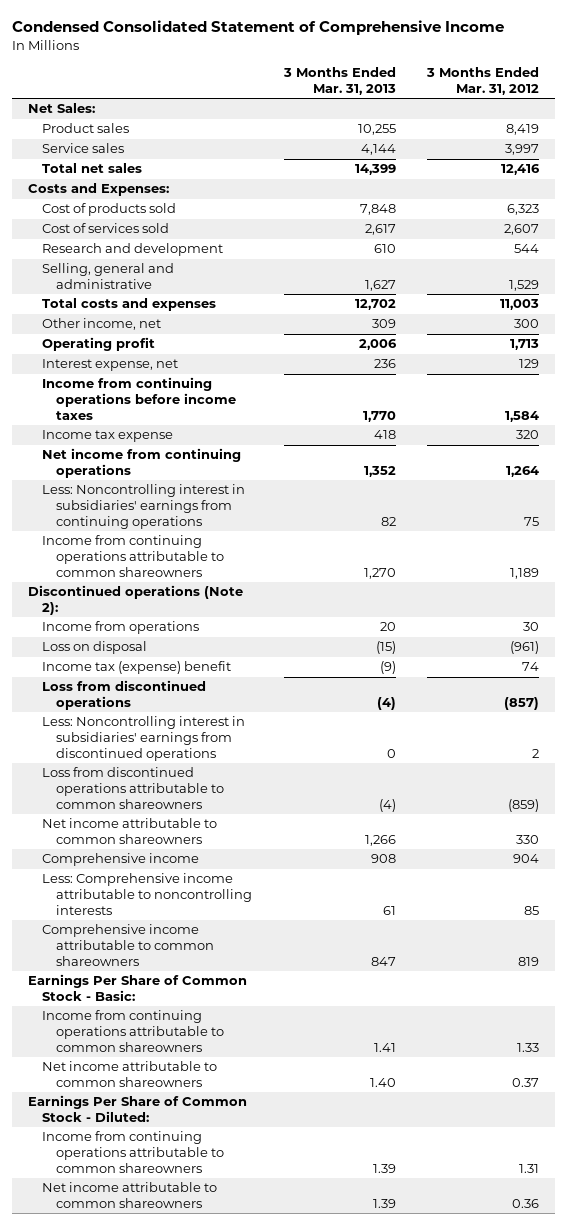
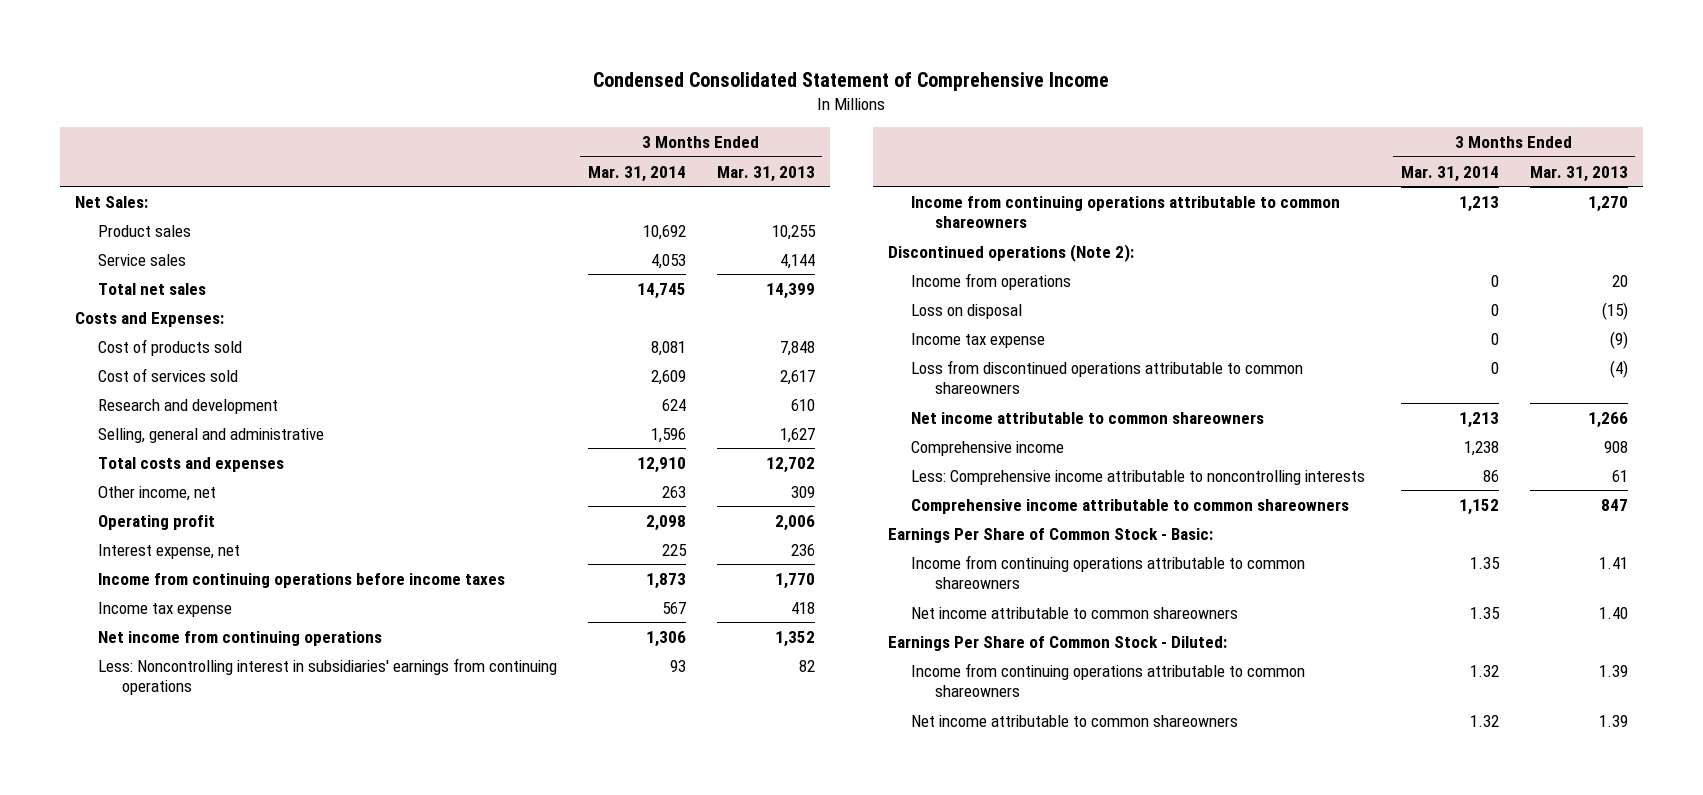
[425,67,539,96] 3 Months Ended Mar. 31, 2012 -> none
none -> [588,165,687,182] Mar. 31, 2014
[42,680,207,711] Loss from discontinued operations -> none
[42,716,246,761] Less: Noncontrolling interest in subsidiaries' earnings from discontinued operations -> none
[42,661,232,675] Income tax (expense) benefit -> [911,332,1046,348] Income tax expense

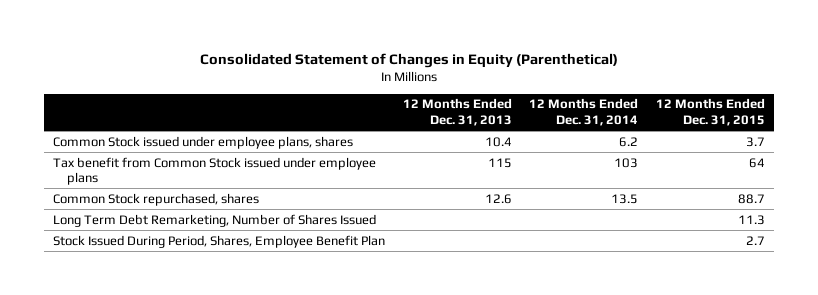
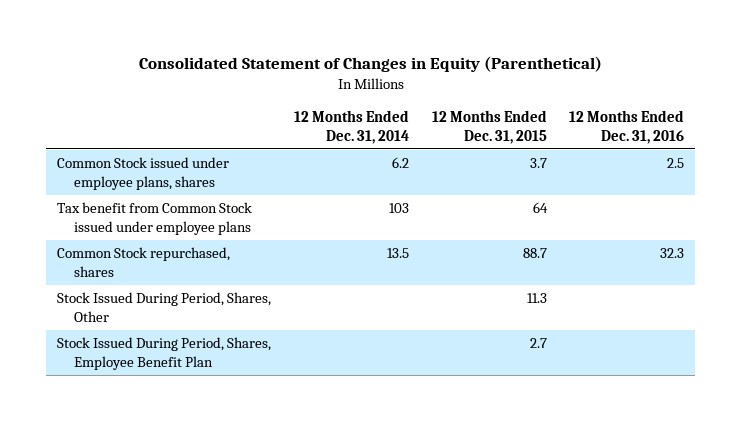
[402,98,512,126] 12 Months Ended Dec. 31, 2013 -> none
none -> [569,109,685,144] 12 Months Ended Dec. 31, 2016
[52,213,376,227] Long Term Debt Remarketing, Number of Shares Issued -> [57,291,272,322] Stock Issued During Period, Shares, Other

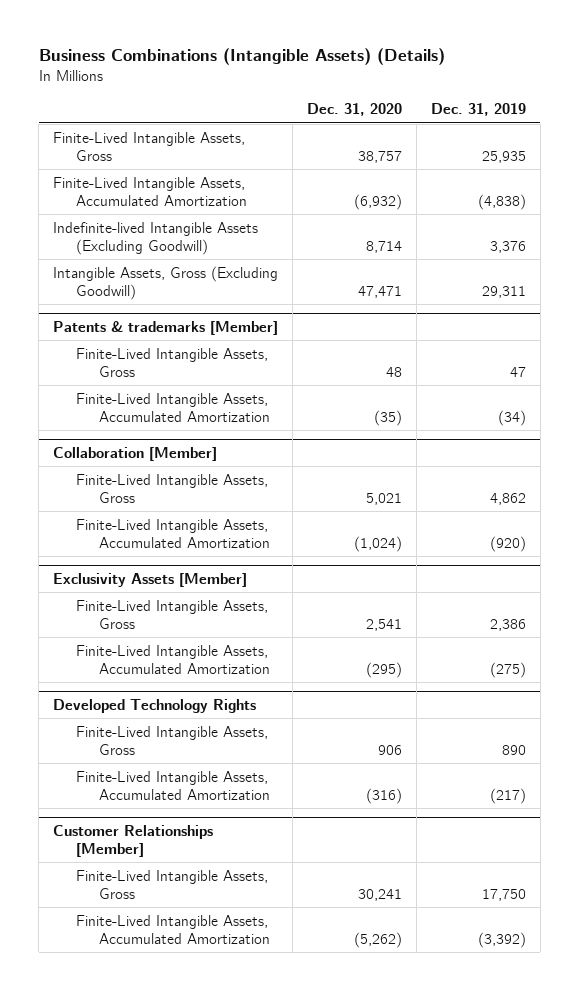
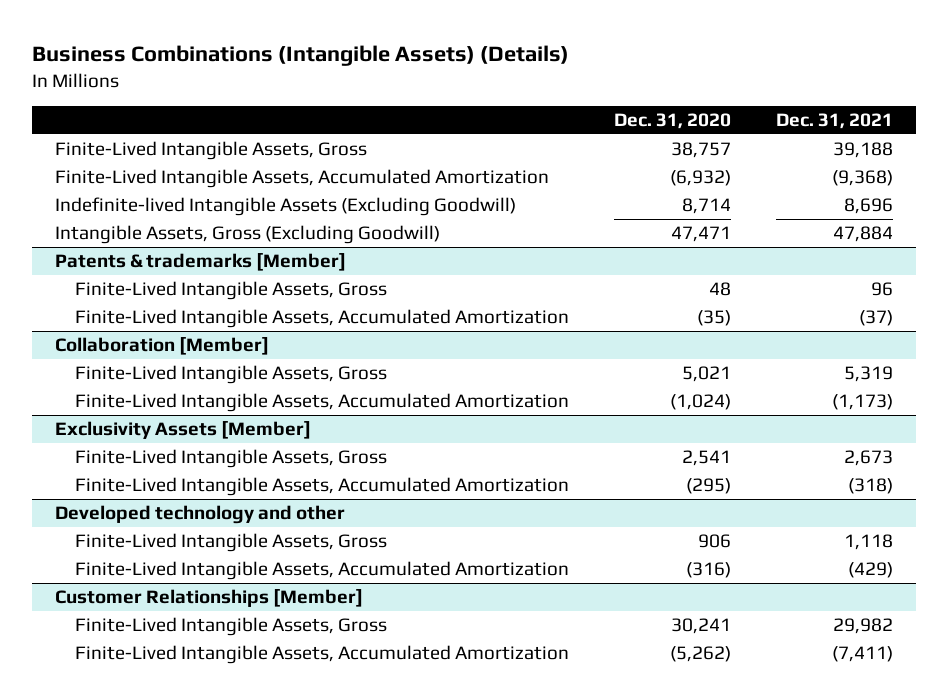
[430,103,526,117] Dec. 31, 2019 -> none
none -> [776,113,894,130] Dec. 31, 2021
[52,698,256,713] Developed Technology Rights -> [54,505,345,525] Developed technology and other

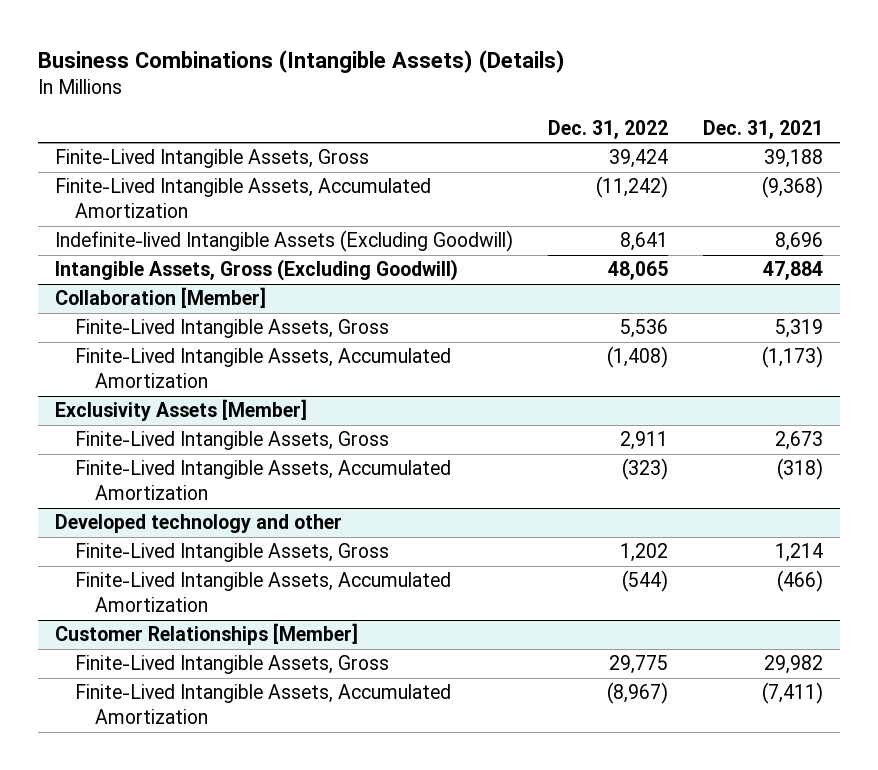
[614,113,732,130] Dec. 31, 2020 -> none
none -> [548,119,669,139] Dec. 31, 2022
[54,253,346,272] Patents & trademarks [Member] -> none
[74,281,387,301] Finite-Lived Intangible Assets, Gross -> none
[74,309,569,329] Finite-Lived Intangible Assets, Accumulated Amortization -> none
[844,534,894,551] 1,118 -> [774,543,823,563] 1,214
[848,562,894,579] (429) -> [776,570,823,593] (466)

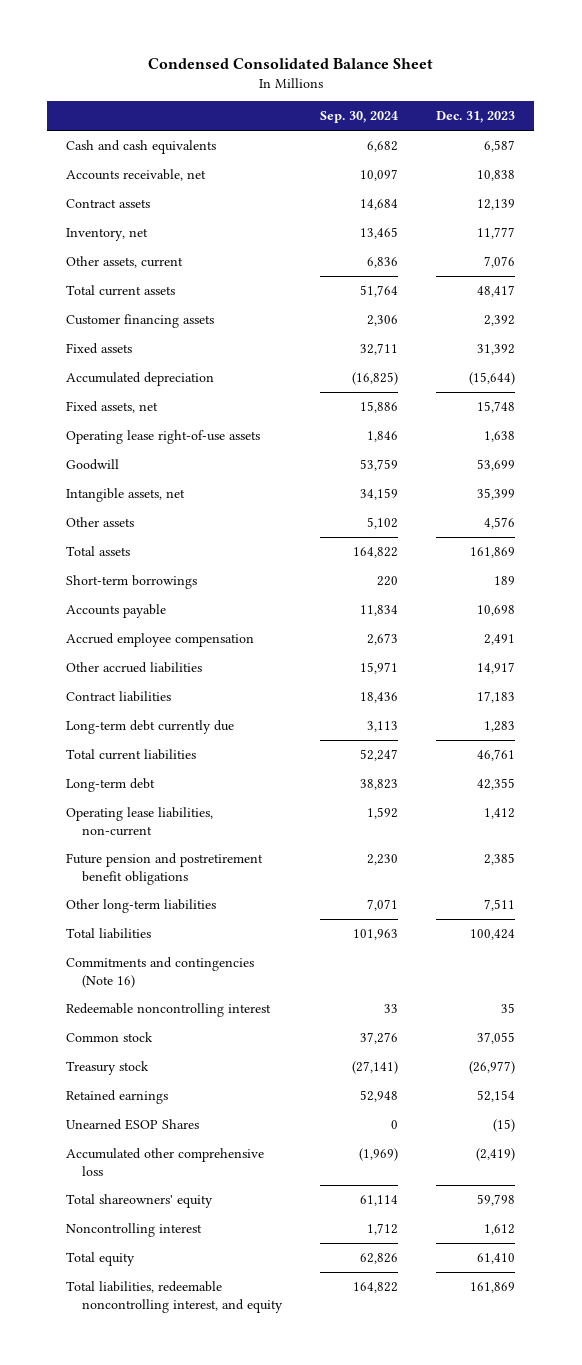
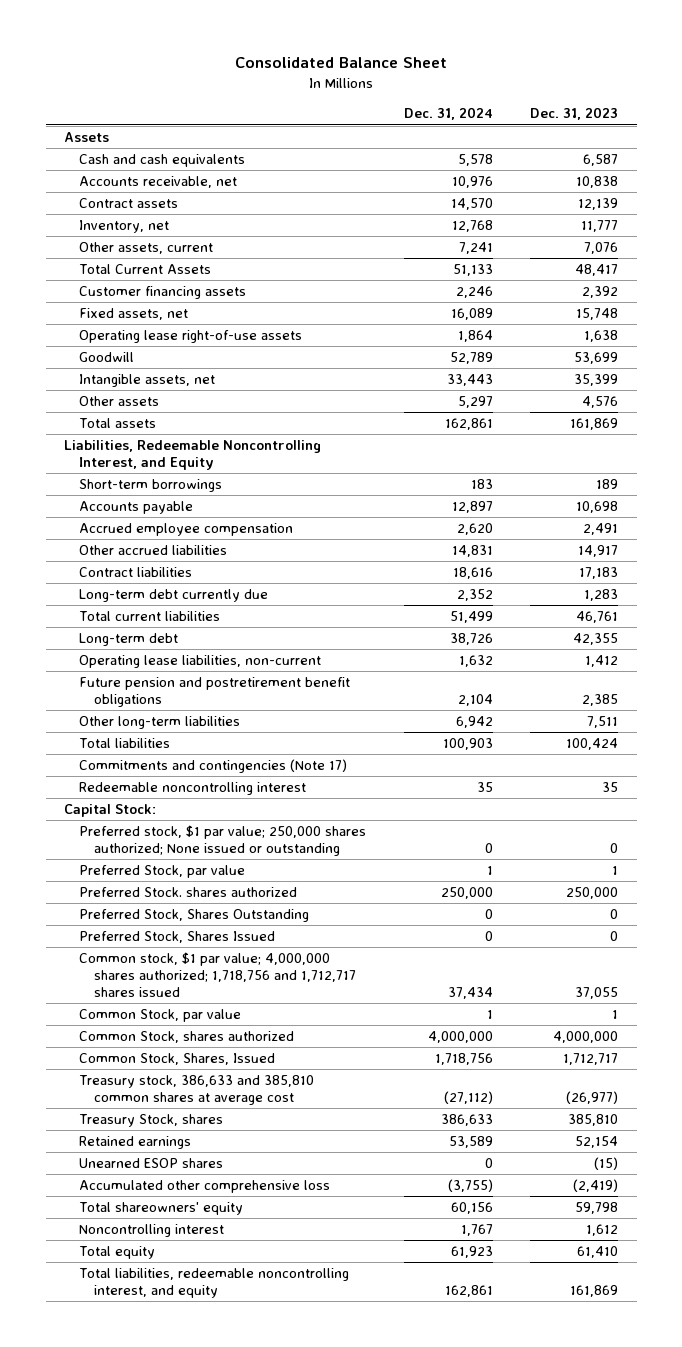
[147,57,433,69] Condensed Consolidated Balance Sheet -> [235,57,448,69] Consolidated Balance Sheet
[320,111,399,124] Sep. 30, 2024 -> none
none -> [403,107,493,121] Dec. 31, 2024
none -> [64,132,110,143] Assets
[66,284,176,296] Total current assets -> [79,264,212,275] Total Current Assets
[66,342,133,354] Fixed assets -> none
[66,371,215,386] Accumulated depreciation -> none
none -> [64,440,322,470] Liabilities, Redeemable Noncontrolling Interest, and Equity
[66,956,255,988] Commitments and contingencies (Note 16) -> [79,759,348,774] Commitments and contingencies (Note 17)
none -> [64,804,157,818] Capital Stock:
none -> [79,825,367,856] Preferred stock, $1 par value; 250,000 shares authorized; None issued or outstanding
none -> [79,865,246,879] Preferred Stock, par value
none -> [79,887,298,898] Preferred Stock. shares authorized
none -> [79,909,310,923] Preferred Stock, Shares Outstanding
none -> [79,931,276,944] Preferred Stock, Shares Issued
[66,1031,154,1042] Common stock -> [79,952,357,997] Common stock, $1 par value; 4,000,000 shares authorized; 1,718,756 and 1,712,717 shares issued
none -> [79,1009,242,1023] Common Stock, par value
none -> [79,1031,295,1044] Common Stock, shares authorized
none -> [79,1053,276,1066] Common Stock, Shares, Issued
[66,1060,150,1075] Treasury stock -> [79,1075,315,1105] Treasury stock, 386,633 and 385,810 common shares at average cost
none -> [79,1114,224,1128] Treasury Stock, shares
[66,1118,200,1130] Unearned ESOP Shares -> [79,1158,224,1169] Unearned ESOP shares

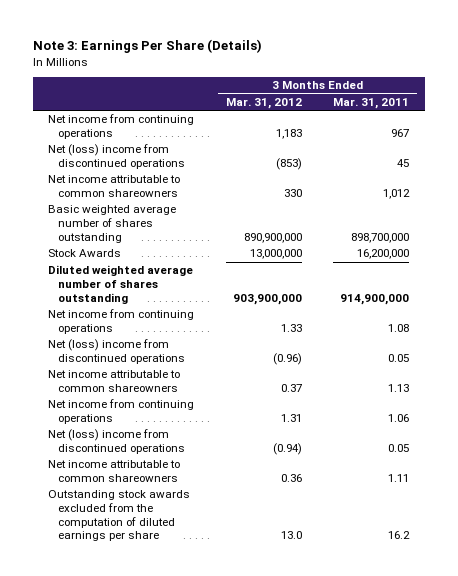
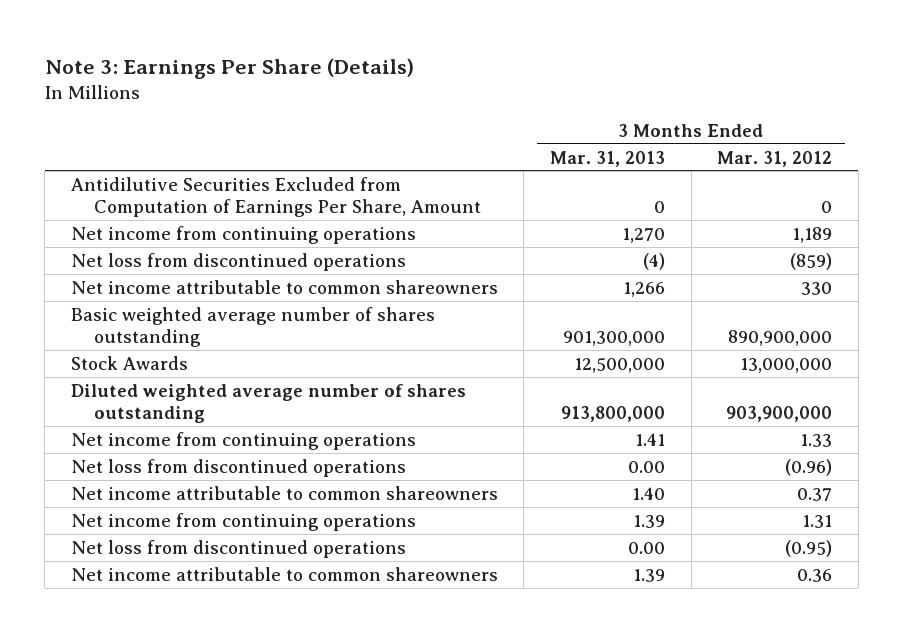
[333,97,410,109] Mar. 31, 2011 -> none
none -> [550,150,666,167] Mar. 31, 2013
none -> [70,176,482,217] Antidilutive Securities Excluded from Computation of Earnings Per Share, Amount
[275,128,302,139] 1,183 -> [792,226,833,243] 1,189
[48,144,186,169] Net (loss) income from discontinued operations -> [70,252,406,271] Net loss from discontinued operations
[275,157,302,170] (853) -> [790,252,833,270] (859)
[48,339,186,364] Net (loss) income from discontinued operations -> [70,458,406,477] Net loss from discontinued operations
[48,429,186,454] Net (loss) income from discontinued operations -> [70,539,406,558] Net loss from discontinued operations
[272,442,302,455] (0.94) -> [785,539,833,557] (0.95)
[48,490,191,542] Outstanding stock awards excluded from the computation of diluted earnings per share -> none

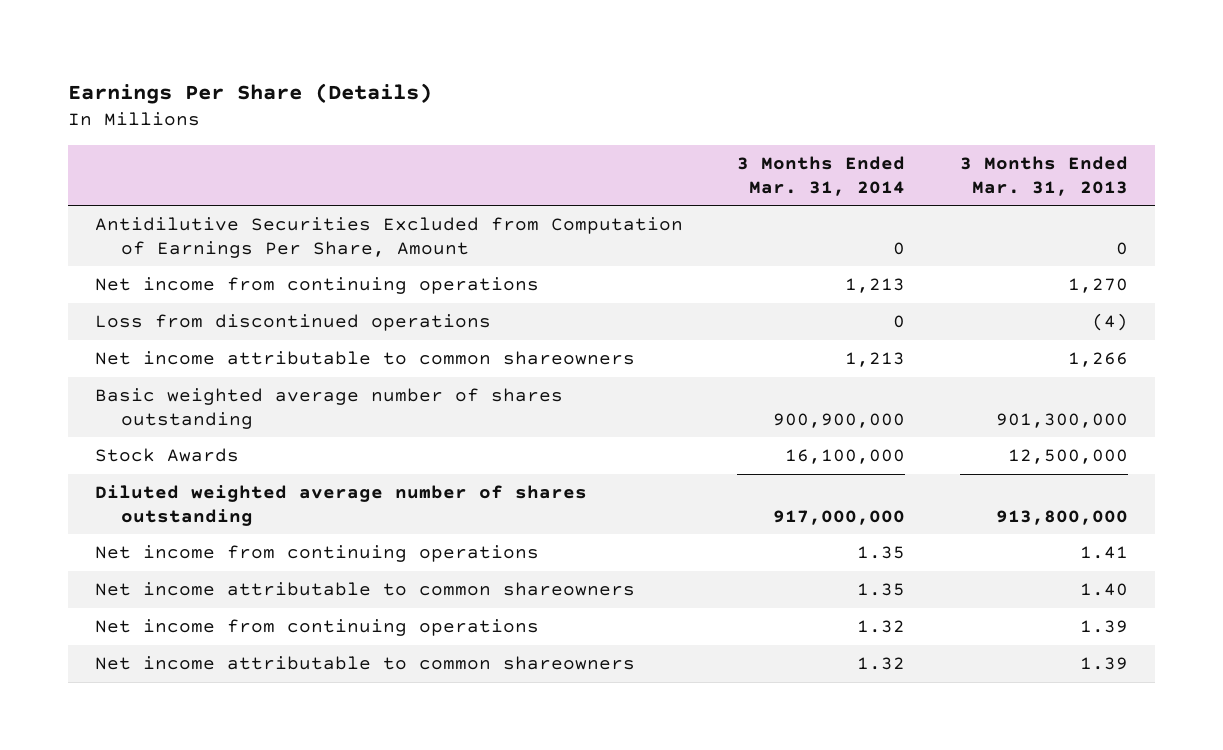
[44,57,414,79] Note 3: Earnings Per Share (Details) -> [67,82,432,104] Earnings Per Share (Details)
[717,150,833,167] Mar. 31, 2012 -> none
none -> [737,156,906,196] 3 Months Ended Mar. 31, 2014
[70,252,406,271] Net loss from discontinued operations -> [95,314,492,332] Loss from discontinued operations
[70,458,406,477] Net loss from discontinued operations -> none
[70,539,406,558] Net loss from discontinued operations -> none

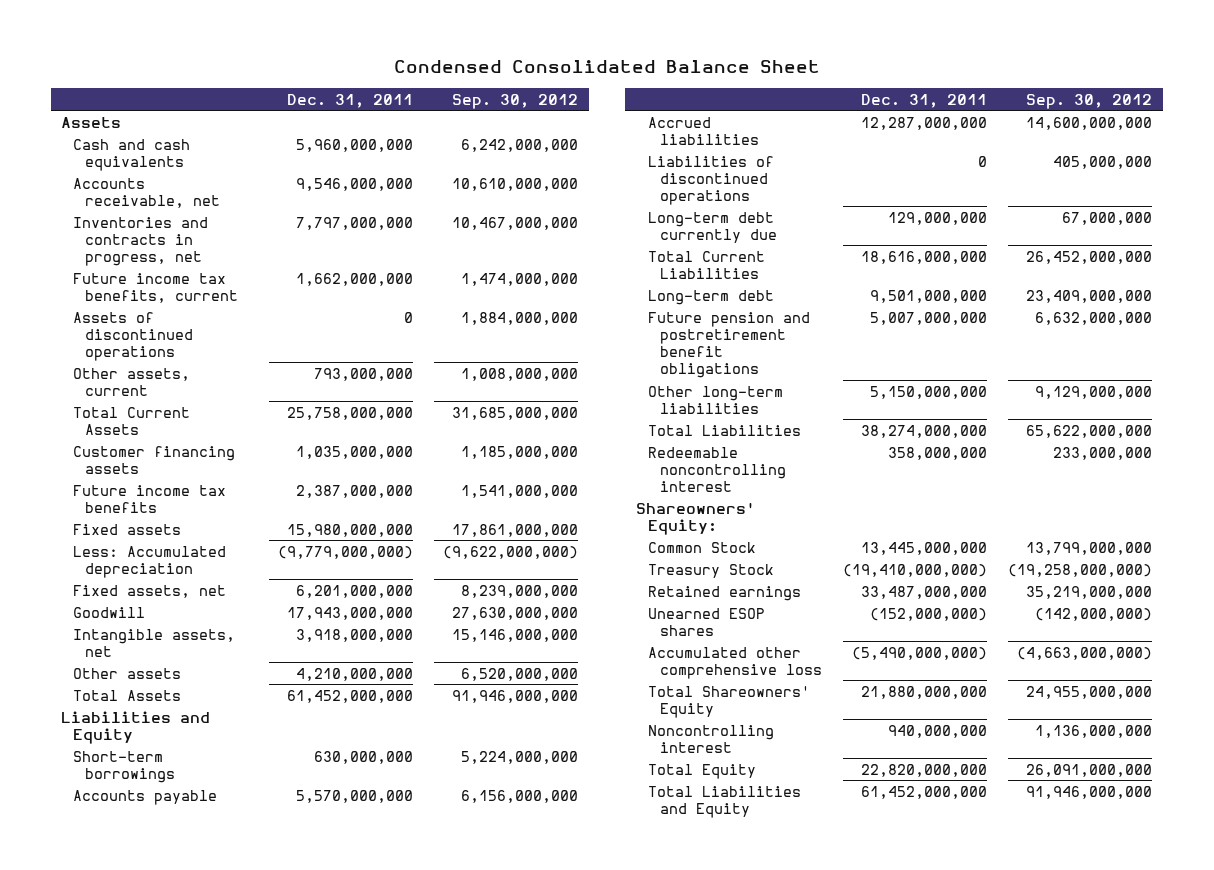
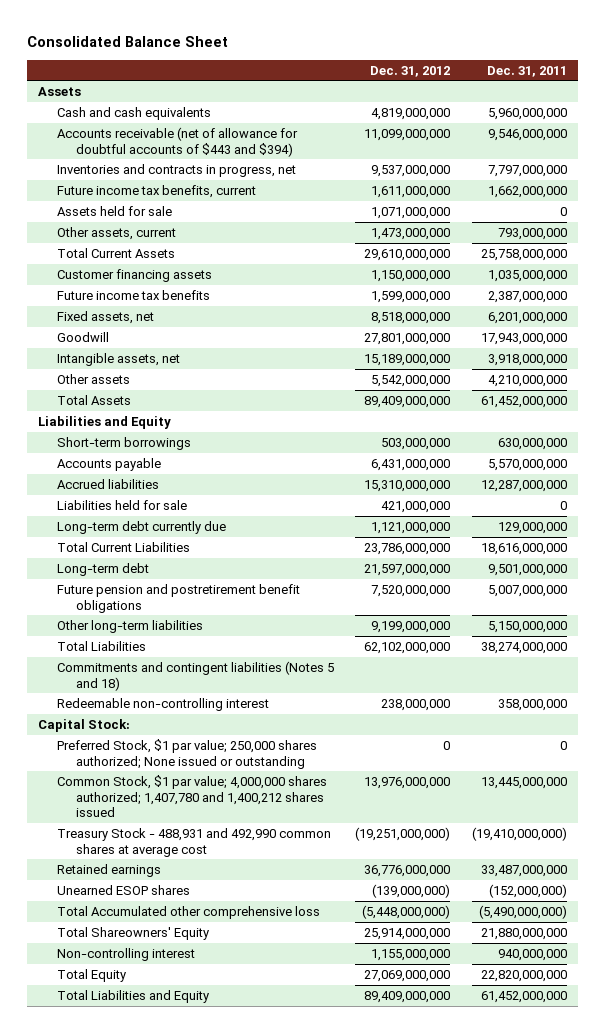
[393,60,820,74] Condensed Consolidated Balance Sheet -> [27,35,229,47] Consolidated Balance Sheet
[451,93,578,109] Sep. 30, 2012 -> none
none -> [370,65,451,77] Dec. 31, 2012
[73,177,221,208] Accounts receivable, net -> [57,126,299,157] Accounts receivable (net of allowance for doubtful accounts of $443 and $394)
[73,311,194,361] Assets of discontinued operations -> [57,205,173,216] Assets held for sale
[73,523,182,535] Fixed assets -> none
[73,545,227,578] Less: Accumulated depreciation -> none
[647,155,774,205] Liabilities of discontinued operations -> [57,499,188,510] Liabilities held for sale
[635,501,755,535] Shareowners' Equity: -> none
none -> [57,660,335,691] Commitments and contingent liabilities (Notes 5 and 18)
[647,446,786,492] Redeemable noncontrolling interest -> [57,697,270,711] Redeemable non-controlling interest
none -> [37,718,130,732] Capital Stock:
none -> [57,738,318,769] Preferred Stock, $1 par value; 250,000 shares authorized; None issued or outstanding
[647,541,756,553] Common Stock -> [57,774,328,818] Common Stock, $1 par value; 4,000,000 shares authorized; 1,407,780 and 1,400,212 shares issued
[647,563,774,578] Treasury Stock -> [57,827,332,857] Treasury Stock - 488,931 and 492,990 common shares at average cost
[647,646,822,679] Accumulated other comprehensive loss -> [57,905,321,919] Total Accumulated other comprehensive loss
[647,724,774,753] Noncontrolling interest -> [57,947,196,961] Non-controlling interest

